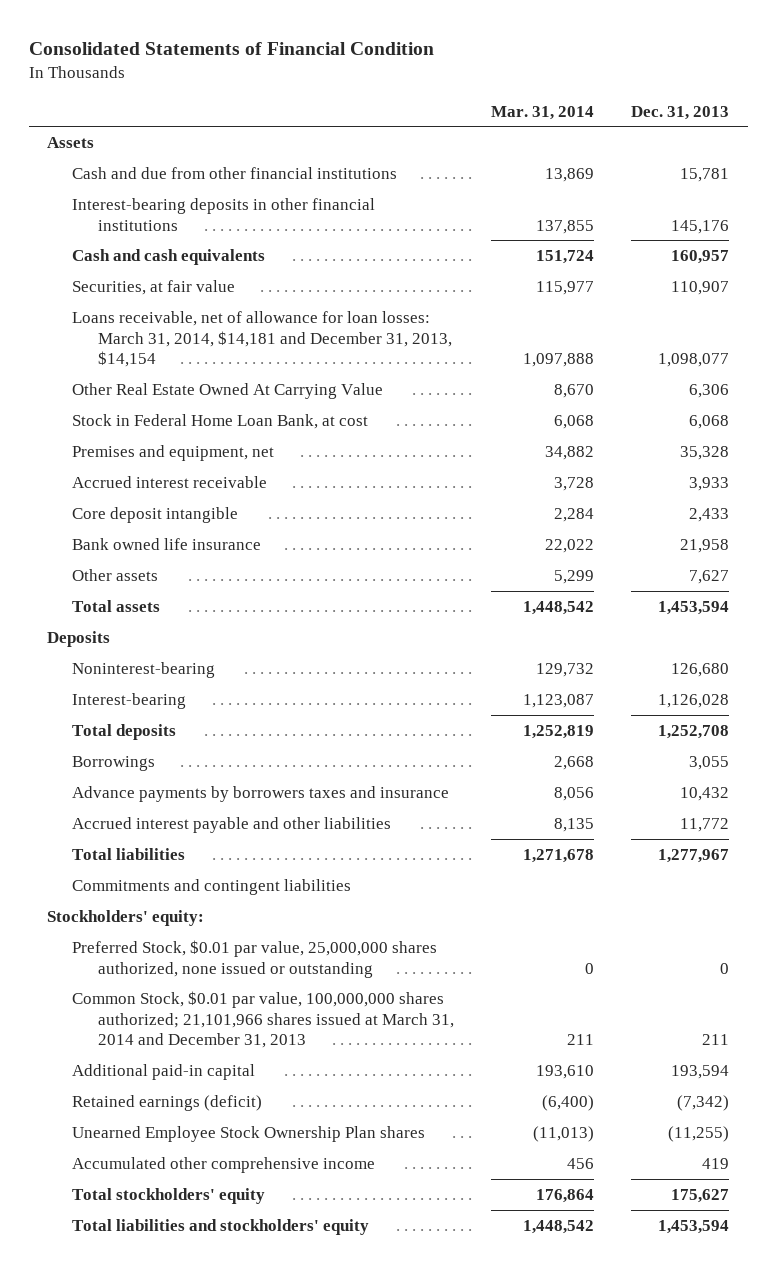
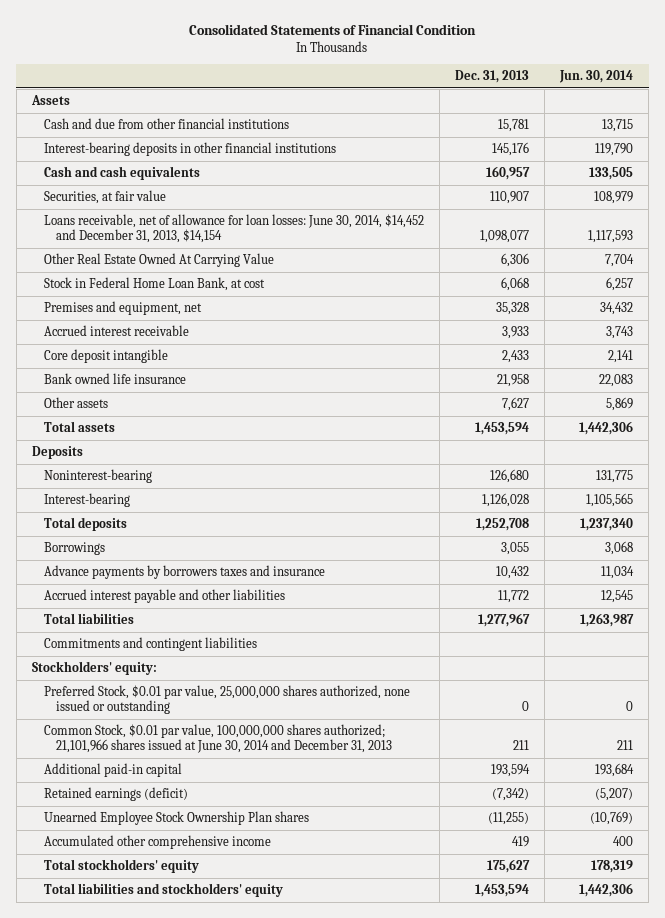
[490,105,594,120] Mar. 31, 2014 -> none
none -> [558,70,633,84] Jun. 30, 2014
[72,311,452,368] Loans receivable, net of allowance for loan losses: March 31, 2014, $14,181 and December 31, 2013, $14,154 -> [43,214,424,244] Loans receivable, net of allowance for loan losses: June 30, 2014, $14,452 and December 31, 2013, $14,154
[72,991,454,1049] Common Stock, $0.01 par value, 100,000,000 shares authorized; 21,101,966 shares issued at March 31, 2014 and December 31, 2013 -> [43,724,392,754] Common Stock, $0.01 par value, 100,000,000 shares authorized; 21,101,966 shares issued at June 30, 2014 and December 31, 2013

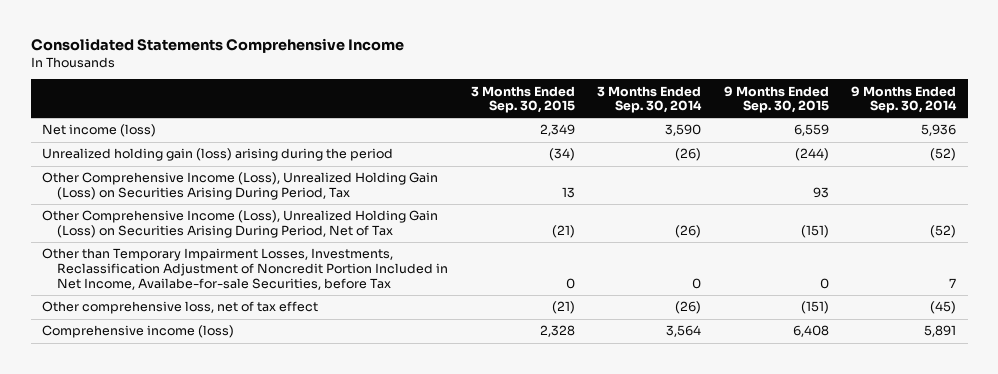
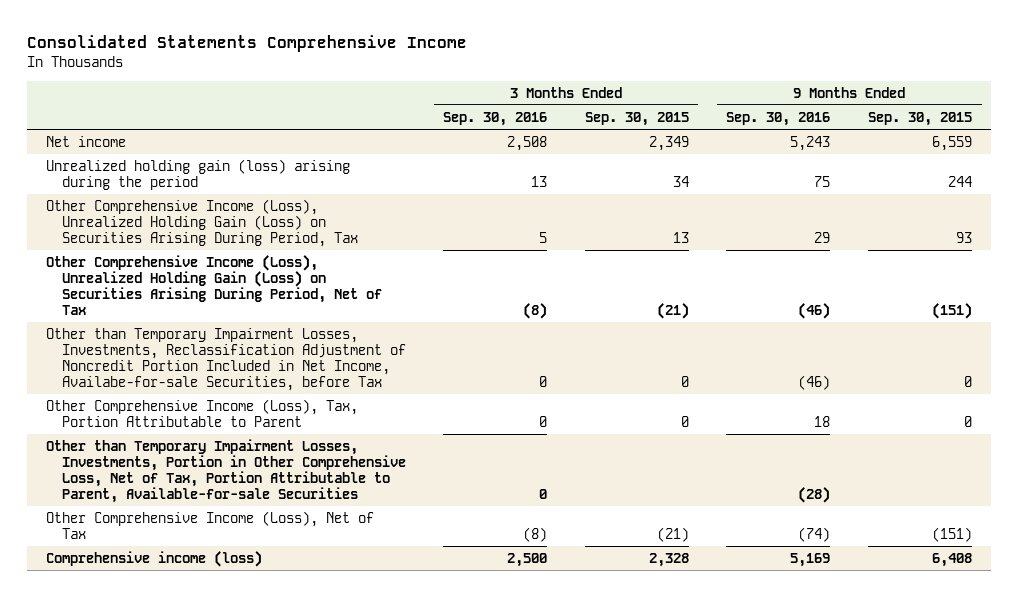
[597,85,703,114] 3 Months Ended Sep. 30, 2014 -> none
[851,85,958,114] 9 Months Ended Sep. 30, 2014 -> none
none -> [443,111,548,126] Sep. 30, 2016
none -> [726,111,831,126] Sep. 30, 2016
[41,124,156,138] Net income (loss) -> [45,135,126,147] Net income
[548,148,575,162] (34) -> [672,175,689,187] 34
[794,148,829,162] (244) -> [948,175,973,187] 244
none -> [45,398,358,427] Other Comprehensive Income (Loss), Tax, Portion Attributable to Parent
none -> [45,438,406,504] Other than Temporary Impairment Losses, Investments, Portion in Other Comprehensive Loss, Net of Tax, Portion Attributable to Parent, Available-for-sale Securities
[41,301,318,315] Other comprehensive loss, net of tax effect -> [45,510,374,539] Other Comprehensive Income (Loss), Net of Tax

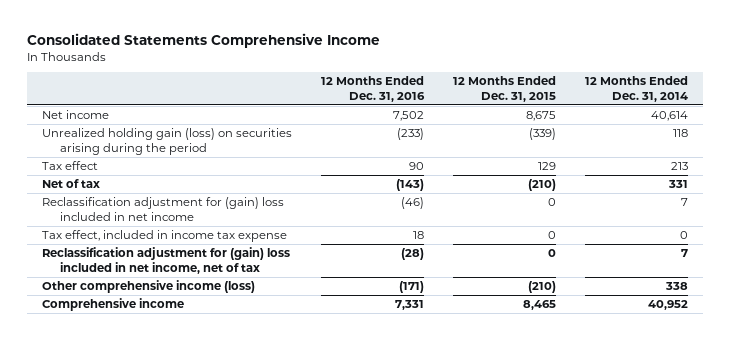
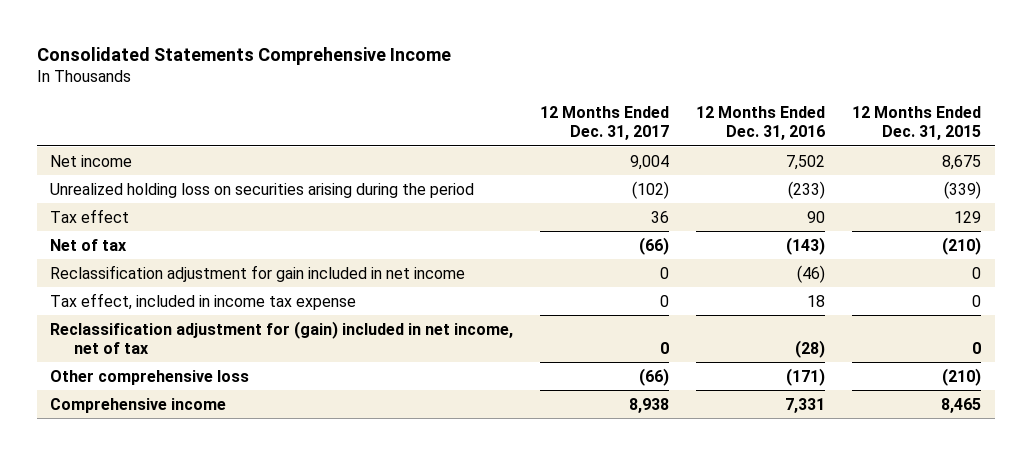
[585,76,689,102] 12 Months Ended Dec. 31, 2014 -> none
none -> [540,105,670,141] 12 Months Ended Dec. 31, 2017
[41,128,292,155] Unrealized holding gain (loss) on securities arising during the period -> [50,182,475,198] Unrealized holding loss on securities arising during the period
[41,197,284,221] Reclassification adjustment for (gain) loss included in net income -> [50,264,466,282] Reclassification adjustment for gain included in net income
[41,247,290,274] Reclassification adjustment for (gain) loss included in net income, net of tax -> [50,320,514,355] Reclassification adjustment for (gain) included in net income, net of tax
[41,280,255,294] Other comprehensive income (loss) -> [50,369,250,385] Other comprehensive loss

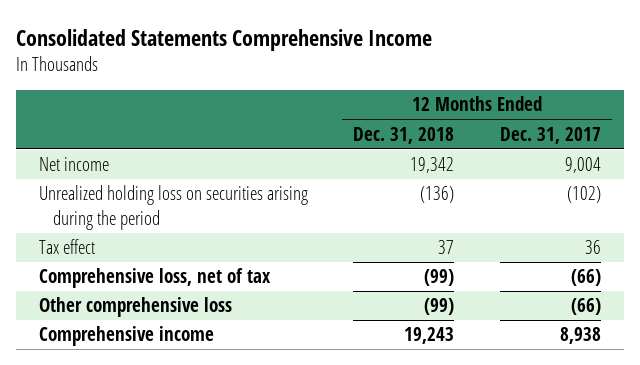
[696,105,826,141] 12 Months Ended Dec. 31, 2016 -> none
[852,105,982,141] 12 Months Ended Dec. 31, 2015 -> none
none -> [353,126,455,144] Dec. 31, 2018
[50,264,466,282] Reclassification adjustment for gain included in net income -> none
[50,292,357,310] Tax effect, included in income tax expense -> none
[50,320,514,355] Reclassification adjustment for (gain) included in net income, net of tax -> none
[50,238,128,251] Net of tax -> [39,268,272,289] Comprehensive loss, net of tax

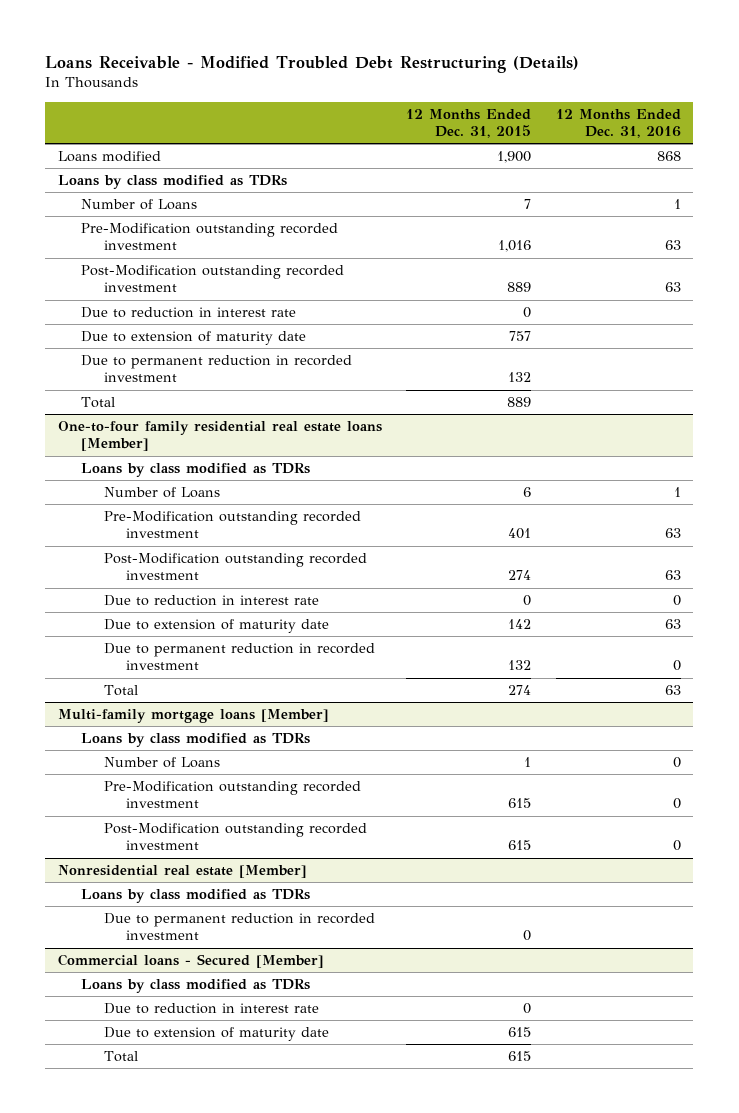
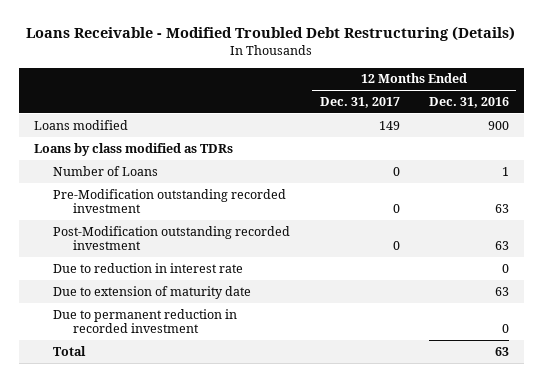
[406,109,532,139] 12 Months Ended Dec. 31, 2015 -> none
none -> [319,97,400,109] Dec. 31, 2017
[57,175,287,190] Loans by class modified as TDRs -> none
[80,199,197,211] Number of Loans -> none
[80,223,338,251] Pre-Modification outstanding recorded investment -> none
[80,265,344,293] Post-Modification outstanding recorded investment -> none
[80,307,296,319] Due to reduction in interest rate -> none
[80,331,306,346] Due to extension of maturity date -> none
[80,355,352,383] Due to permanent reduction in recorded investment -> none
[80,397,115,409] Total -> none
[57,421,382,452] One-to-four family residential real estate loans [Member] -> none
[657,151,682,162] 868 -> [487,120,509,130] 900
[57,709,329,724] Multi-family mortgage loans [Member] -> none
[80,733,310,748] Loans by class modified as TDRs -> none
[103,757,220,769] Number of Loans -> none
[103,781,361,809] Pre-Modification outstanding recorded investment -> none
[103,823,367,851] Post-Modification outstanding recorded investment -> none
[57,865,307,879] Nonresidential real estate [Member] -> none
[80,889,310,904] Loans by class modified as TDRs -> none
[103,913,375,941] Due to permanent reduction in recorded investment -> none
[57,954,324,969] Commercial loans - Secured [Member] -> none
[80,979,310,994] Loans by class modified as TDRs -> none
[103,1003,319,1015] Due to reduction in interest rate -> none
[103,1027,329,1042] Due to extension of maturity date -> none
[103,1051,138,1063] Total -> none

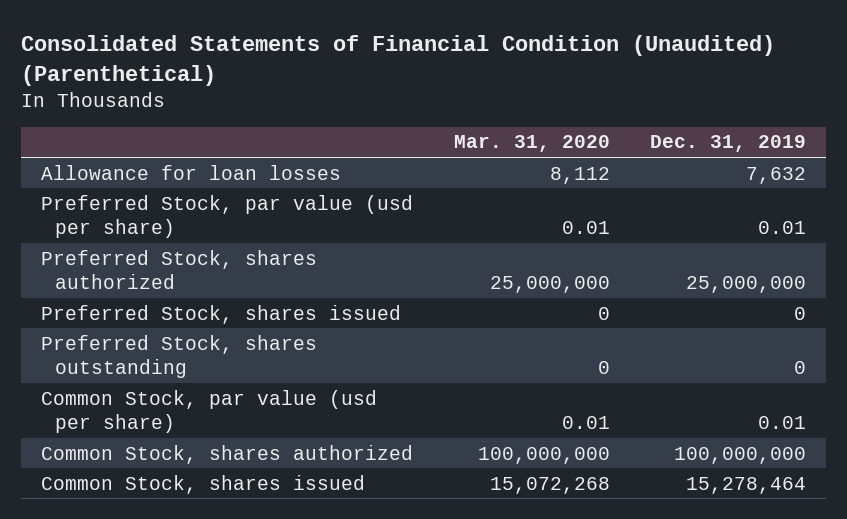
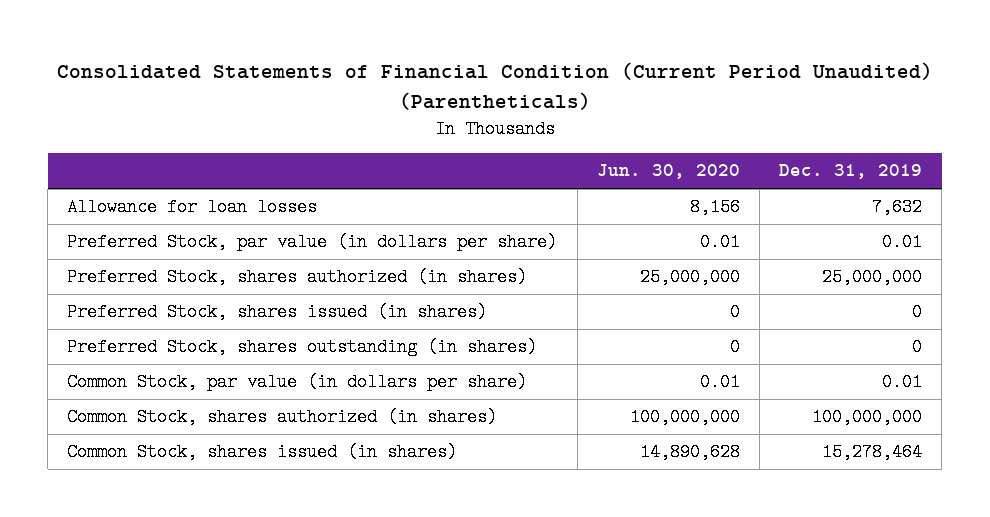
[21,35,776,87] Consolidated Statements of Financial Condition (Unaudited) (Parenthetical) -> [56,61,933,110] Consolidated Statements of Financial Condition (Current Period Unaudited) (Parentheticals)
[453,135,610,153] Mar. 31, 2020 -> none
none -> [596,164,740,180] Jun. 30, 2020
[41,194,414,239] Preferred Stock, par value (usd per share) -> [67,233,558,252] Preferred Stock, par value (in dollars per share)
[41,249,318,290] Preferred Stock, shares authorized -> [67,268,528,287] Preferred Stock, shares authorized (in shares)
[41,304,402,324] Preferred Stock, shares issued -> [67,303,488,322] Preferred Stock, shares issued (in shares)
[41,334,318,379] Preferred Stock, shares outstanding -> [67,338,538,357] Preferred Stock, shares outstanding (in shares)
[41,389,378,434] Common Stock, par value (usd per share) -> [67,373,528,392] Common Stock, par value (in dollars per share)
[41,444,414,464] Common Stock, shares authorized -> [67,408,498,427] Common Stock, shares authorized (in shares)
[41,474,366,494] Common Stock, shares issued -> [67,443,458,462] Common Stock, shares issued (in shares)

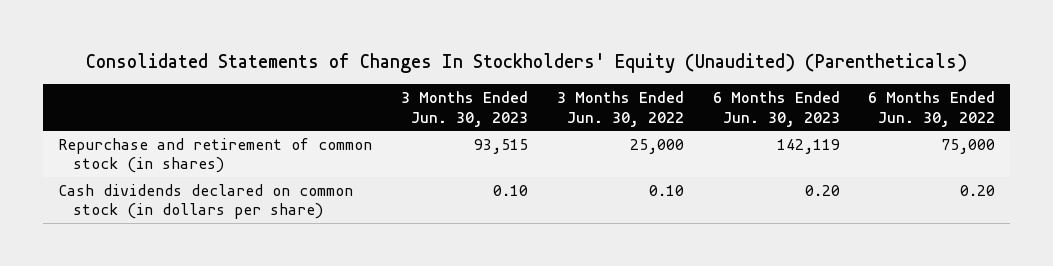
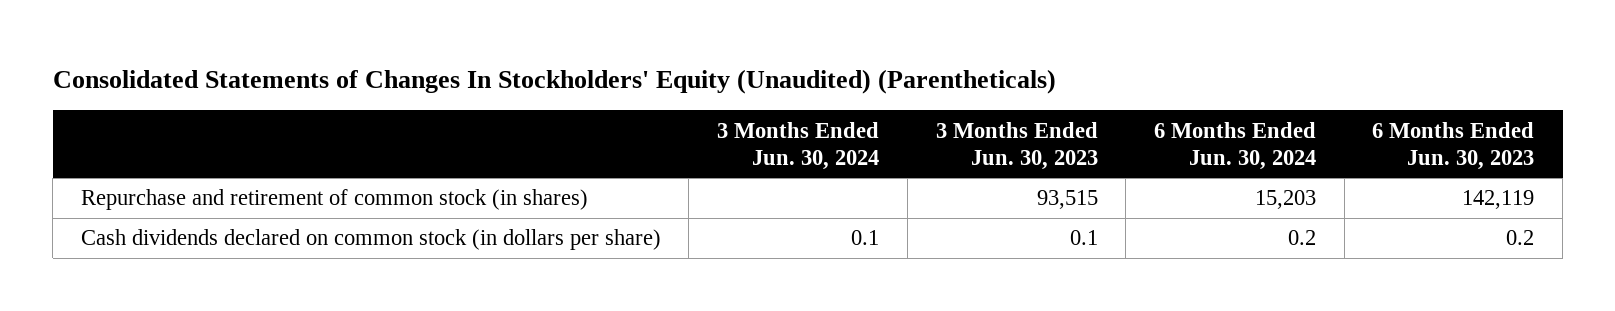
[556,90,684,127] 3 Months Ended Jun. 30, 2022 -> none
[868,90,996,127] 6 Months Ended Jun. 30, 2022 -> none
none -> [717,121,880,170] 3 Months Ended Jun. 30, 2024
none -> [1153,121,1316,170] 6 Months Ended Jun. 30, 2024
[492,184,528,196] 0.10 -> [1069,230,1098,246] 0.1
[804,184,840,196] 0.20 -> [1506,230,1535,246] 0.2

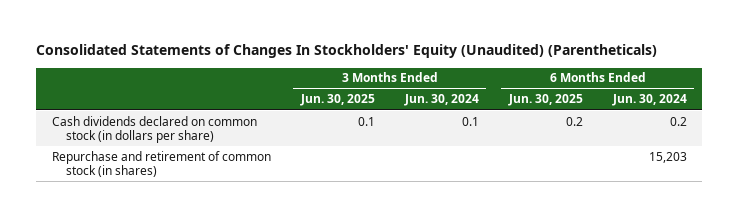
[935,121,1098,170] 3 Months Ended Jun. 30, 2023 -> none
[1372,121,1535,170] 6 Months Ended Jun. 30, 2023 -> none
none -> [299,94,375,107] Jun. 30, 2025
none -> [507,94,583,107] Jun. 30, 2025
[80,189,588,211] Repurchase and retirement of common stock (in shares) -> [51,150,271,178] Repurchase and retirement of common stock (in shares)

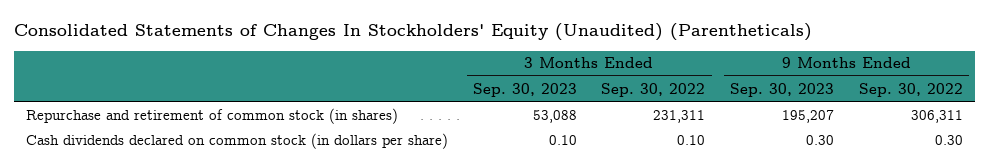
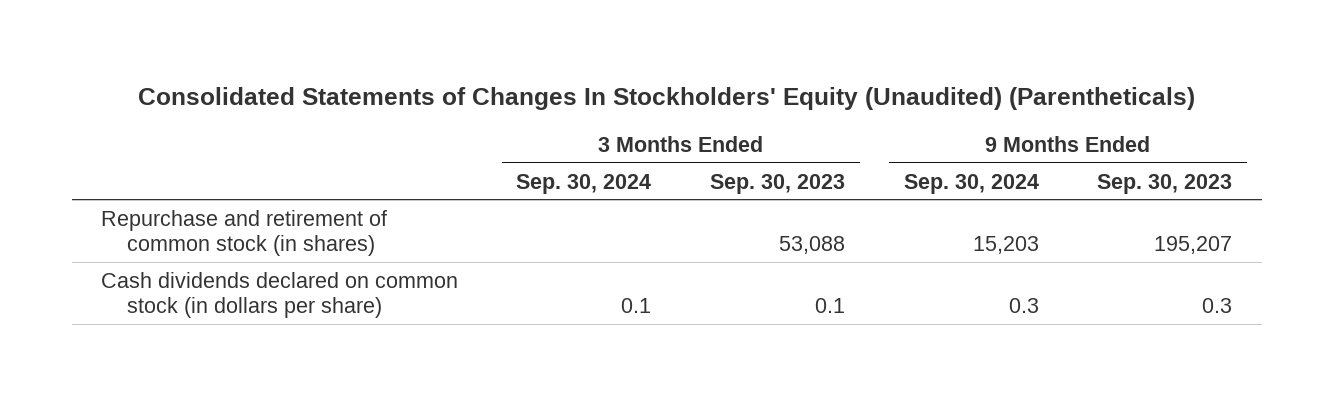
[601,82,706,97] Sep. 30, 2022 -> none
[858,82,963,97] Sep. 30, 2022 -> none
none -> [516,173,652,194] Sep. 30, 2024
none -> [903,173,1039,194] Sep. 30, 2024
[548,134,577,145] 0.10 -> [815,297,846,313] 0.1
[806,134,835,145] 0.30 -> [1202,297,1233,313] 0.3

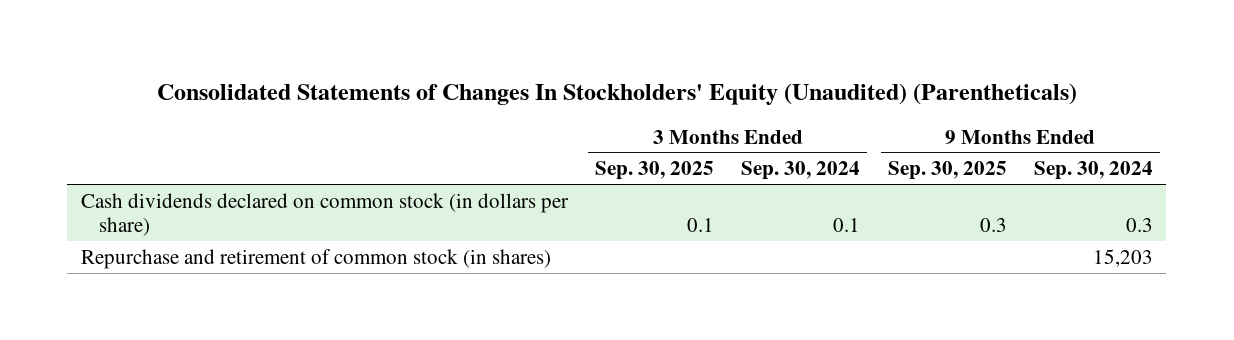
[710,173,846,194] Sep. 30, 2023 -> none
[1097,173,1233,194] Sep. 30, 2023 -> none
none -> [595,161,715,181] Sep. 30, 2025
none -> [887,161,1007,181] Sep. 30, 2025
[100,209,387,256] Repurchase and retirement of common stock (in shares) -> [80,248,551,269] Repurchase and retirement of common stock (in shares)

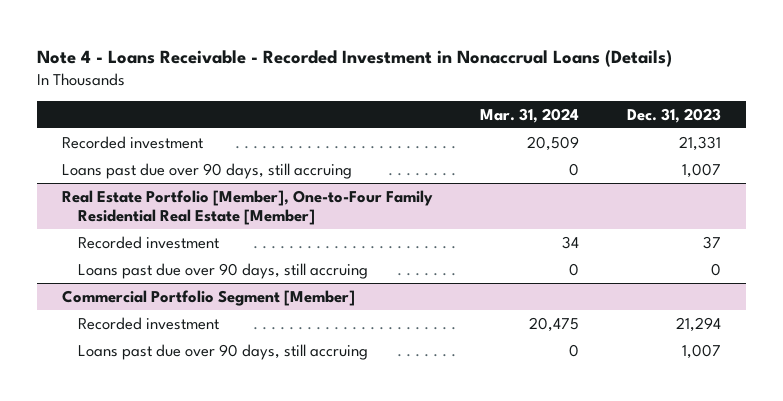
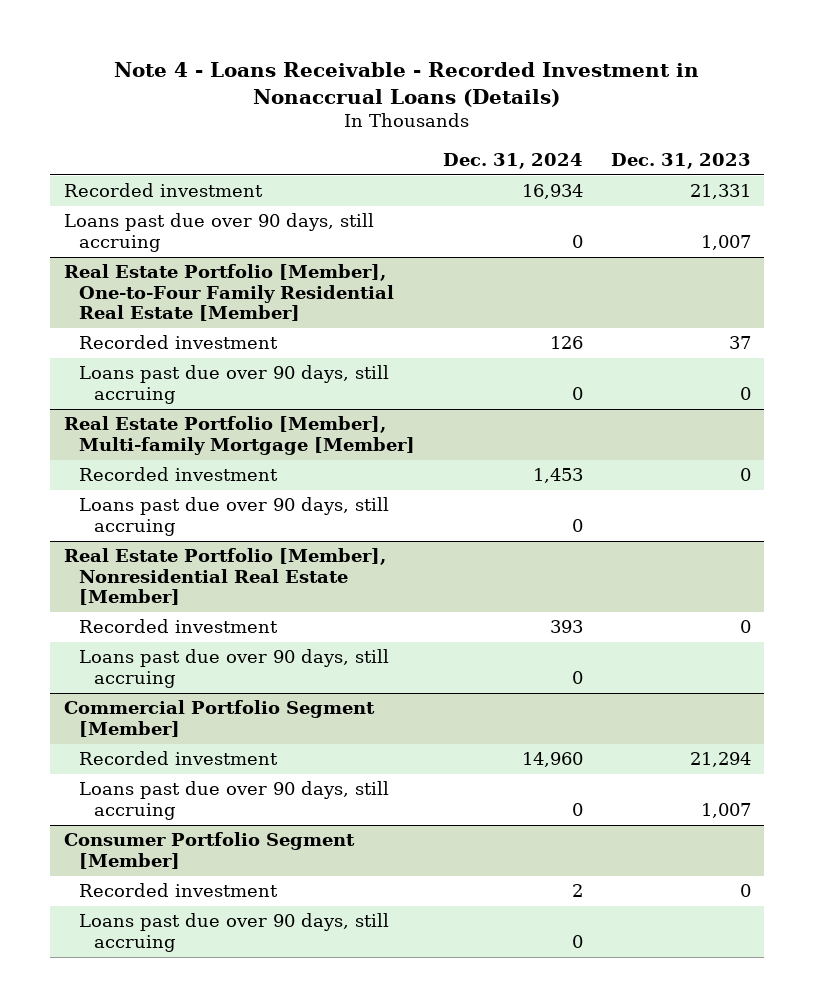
[479,107,579,123] Mar. 31, 2024 -> none
none -> [442,153,583,170] Dec. 31, 2024
none -> [64,416,416,455] Real Estate Portfolio [Member], Multi-family Mortgage [Member]
none -> [79,467,279,482] Recorded investment
none -> [79,497,390,536] Loans past due over 90 days, still accruing
none -> [64,548,387,606] Real Estate Portfolio [Member], Nonresidential Real Estate [Member]
none -> [79,619,279,634] Recorded investment
none -> [79,649,390,688] Loans past due over 90 days, still accruing
none -> [64,832,356,869] Consumer Portfolio Segment [Member]
none -> [79,883,279,898] Recorded investment
none -> [79,913,390,952] Loans past due over 90 days, still accruing

